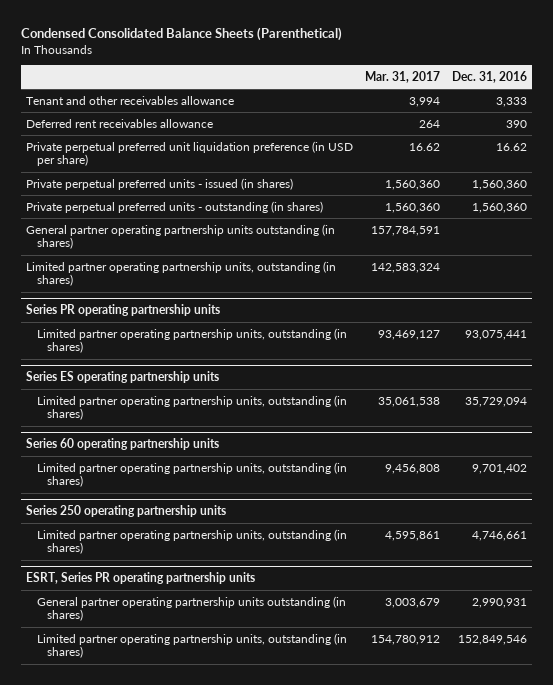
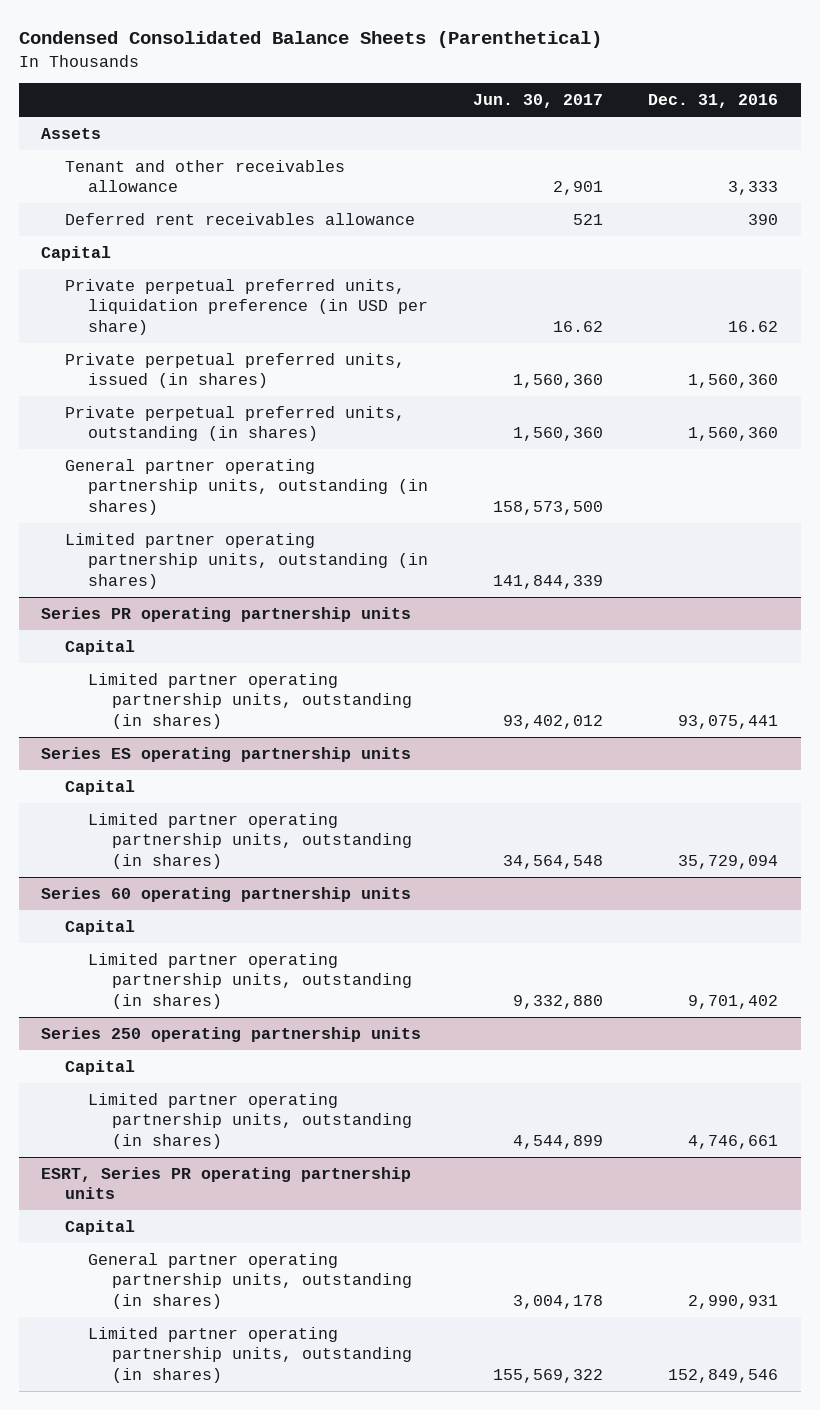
[365,70,441,83] Mar. 31, 2017 -> none
none -> [473,94,604,109] Jun. 30, 2017
none -> [41,128,102,140] Assets
none -> [41,246,112,262] Capital
[26,140,354,167] Private perpetual preferred unit liquidation preference (in USD per share) -> [64,279,429,335] Private perpetual preferred units, liquidation preference (in USD per share)
[26,177,294,190] Private perpetual preferred units - issued (in shares) -> [64,353,405,389] Private perpetual preferred units, issued (in shares)
[26,200,324,213] Private perpetual preferred units - outstanding (in shares) -> [64,406,405,442] Private perpetual preferred units, outstanding (in shares)
[26,223,336,250] General partner operating partnership units outstanding (in shares) -> [64,459,429,515] General partner operating partnership units, outstanding (in shares)
none -> [64,640,135,656] Capital
none -> [64,780,135,796] Capital
none -> [64,920,135,936] Capital
none -> [64,1060,135,1076] Capital
none -> [64,1220,135,1236] Capital
[36,595,346,622] General partner operating partnership units outstanding (in shares) -> [88,1253,412,1309] General partner operating partnership units, outstanding (in shares)

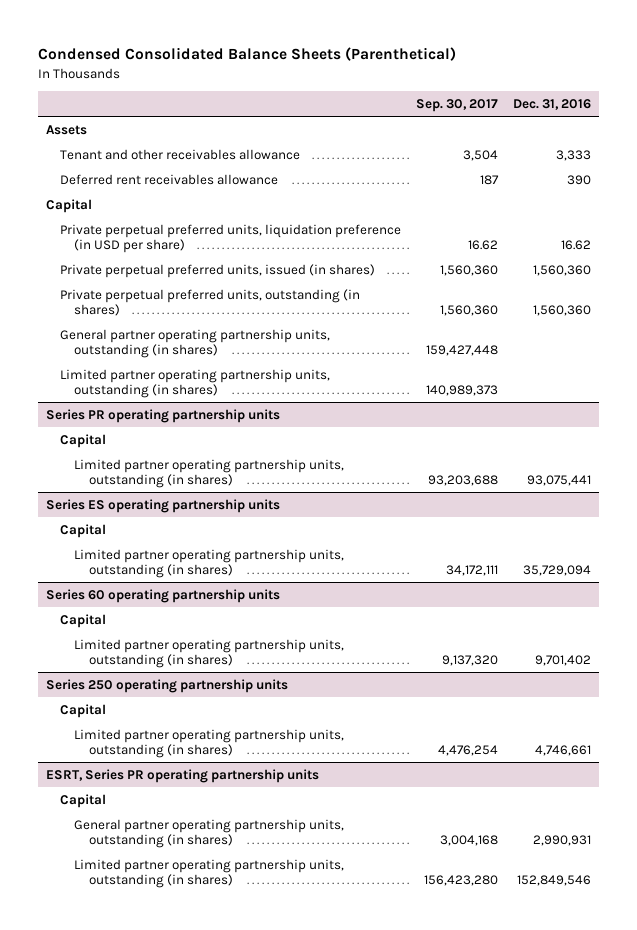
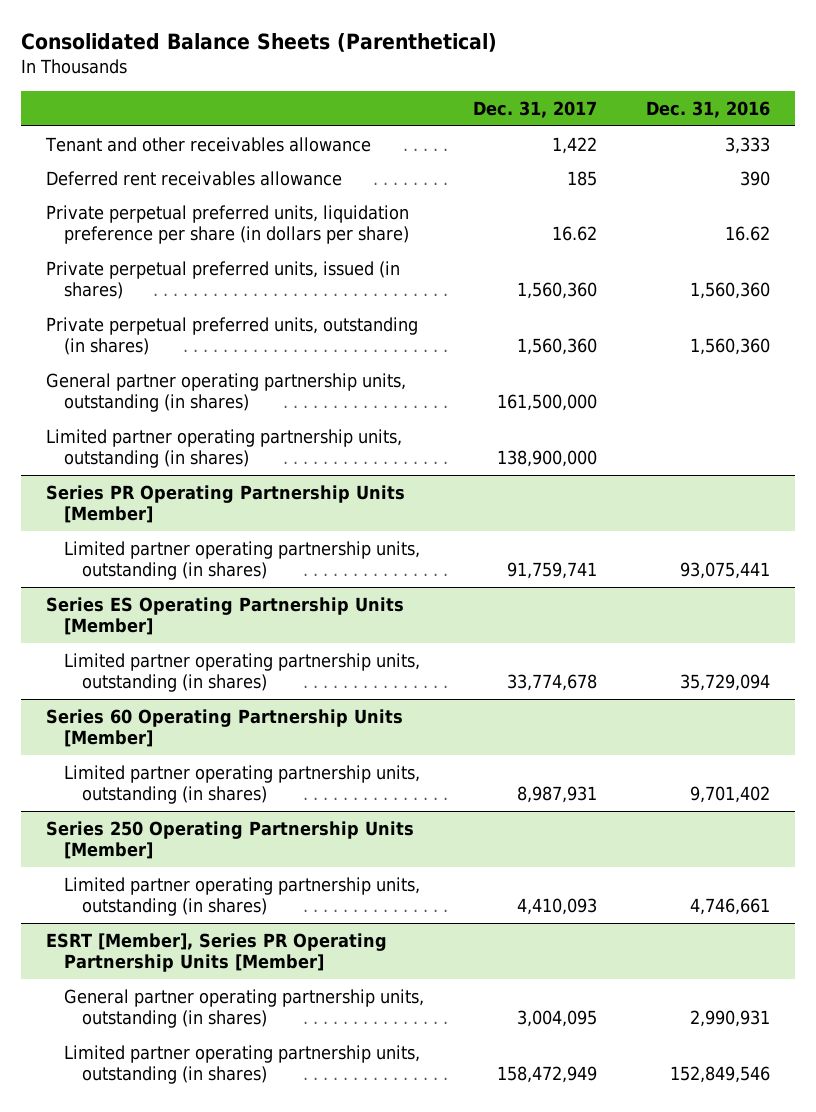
[38,47,457,62] Condensed Consolidated Balance Sheets (Parenthetical) -> [20,32,497,52] Consolidated Balance Sheets (Parenthetical)
[416,98,499,112] Sep. 30, 2017 -> none
none -> [472,100,597,118] Dec. 31, 2017
[46,124,88,135] Assets -> none
[46,198,93,213] Capital -> none
[60,223,402,254] Private perpetual preferred units, liquidation preference (in USD per share) -> [45,204,409,245] Private perpetual preferred units, liquidation preference per share (in dollars per share)
[60,433,107,448] Capital -> none
[46,408,281,423] Series PR operating partnership units -> [45,484,405,524] Series PR Operating Partnership Units [Member]
[60,523,107,538] Capital -> none
[46,498,281,513] Series ES operating partnership units -> [45,596,404,636] Series ES Operating Partnership Units [Member]
[60,613,107,628] Capital -> none
[46,588,281,603] Series 60 operating partnership units -> [45,708,403,748] Series 60 Operating Partnership Units [Member]
[60,703,107,718] Capital -> none
[46,678,289,693] Series 250 operating partnership units -> [45,820,414,860] Series 250 Operating Partnership Units [Member]
[60,793,107,808] Capital -> none
[46,768,320,783] ESRT, Series PR operating partnership units -> [45,932,387,973] ESRT [Member], Series PR Operating Partnership Units [Member]

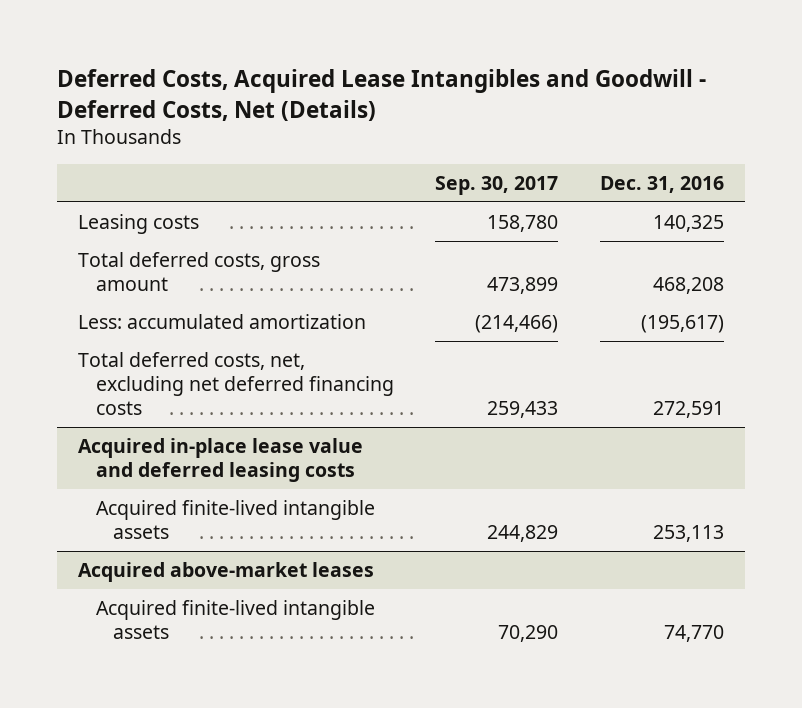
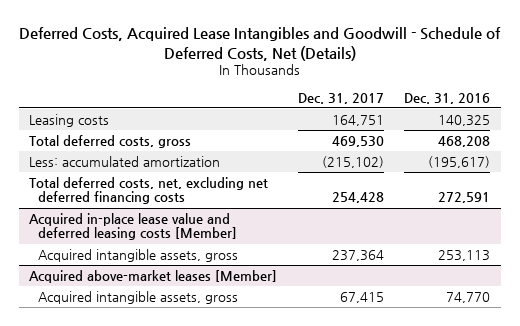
[57,69,707,121] Deferred Costs, Acquired Lease Intangibles and Goodwill - Deferred Costs, Net (Details) -> [18,27,501,61] Deferred Costs, Acquired Lease Intangibles and Goodwill - Schedule of Deferred Costs, Net (Details)
[435,175,559,195] Sep. 30, 2017 -> none
none -> [297,92,384,104] Dec. 31, 2017
[77,252,320,292] Total deferred costs, gross amount -> [29,134,192,148] Total deferred costs, gross
[77,438,363,483] Acquired in-place lease value and deferred leasing costs -> [29,212,238,241] Acquired in-place lease value and deferred leasing costs [Member]
[95,500,375,540] Acquired finite-lived intangible assets -> [38,248,239,262] Acquired intangible assets, gross
[77,562,374,583] Acquired above-market leases -> [29,269,278,283] Acquired above-market leases [Member]
[95,600,375,640] Acquired finite-lived intangible assets -> [38,290,239,304] Acquired intangible assets, gross

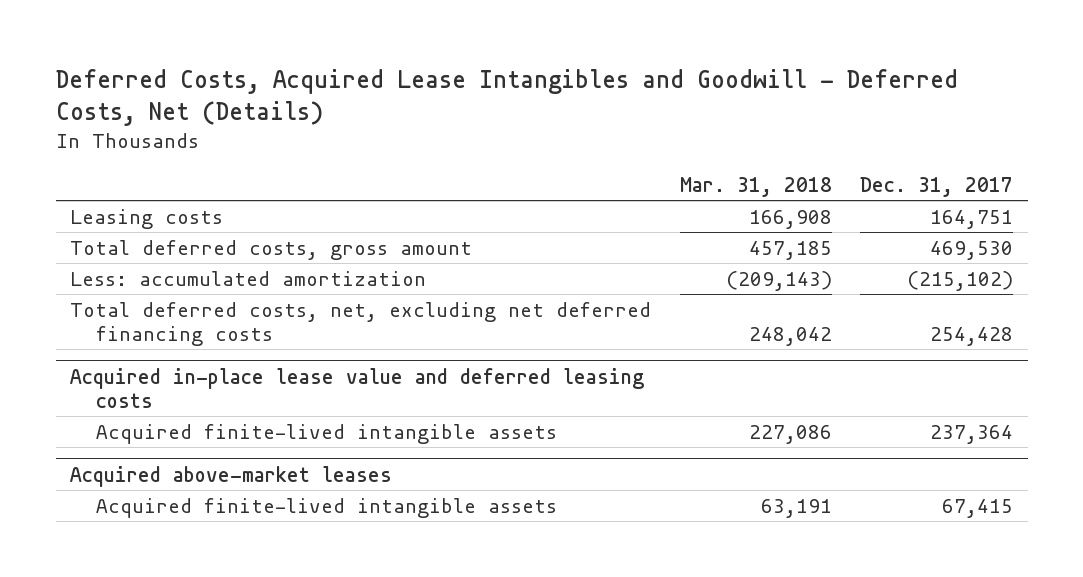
[18,27,501,61] Deferred Costs, Acquired Lease Intangibles and Goodwill - Schedule of Deferred Costs, Net (Details) -> [55,69,958,127] Deferred Costs, Acquired Lease Intangibles and Goodwill - Deferred Costs, Net (Details)
[404,92,491,104] Dec. 31, 2016 -> none
none -> [679,176,832,197] Mar. 31, 2018
[29,134,192,148] Total deferred costs, gross -> [70,239,473,260] Total deferred costs, gross amount
[29,212,238,241] Acquired in-place lease value and deferred leasing costs [Member] -> [70,367,645,408] Acquired in-place lease value and deferred leasing costs
[38,248,239,262] Acquired intangible assets, gross -> [95,423,557,444] Acquired finite-lived intangible assets
[29,269,278,283] Acquired above-market leases [Member] -> [70,465,393,487] Acquired above-market leases
[38,290,239,304] Acquired intangible assets, gross -> [95,497,557,518] Acquired finite-lived intangible assets

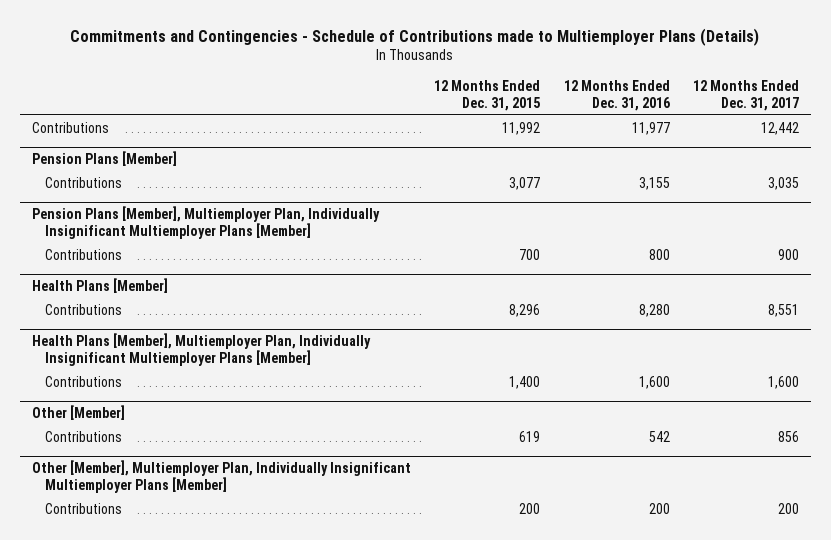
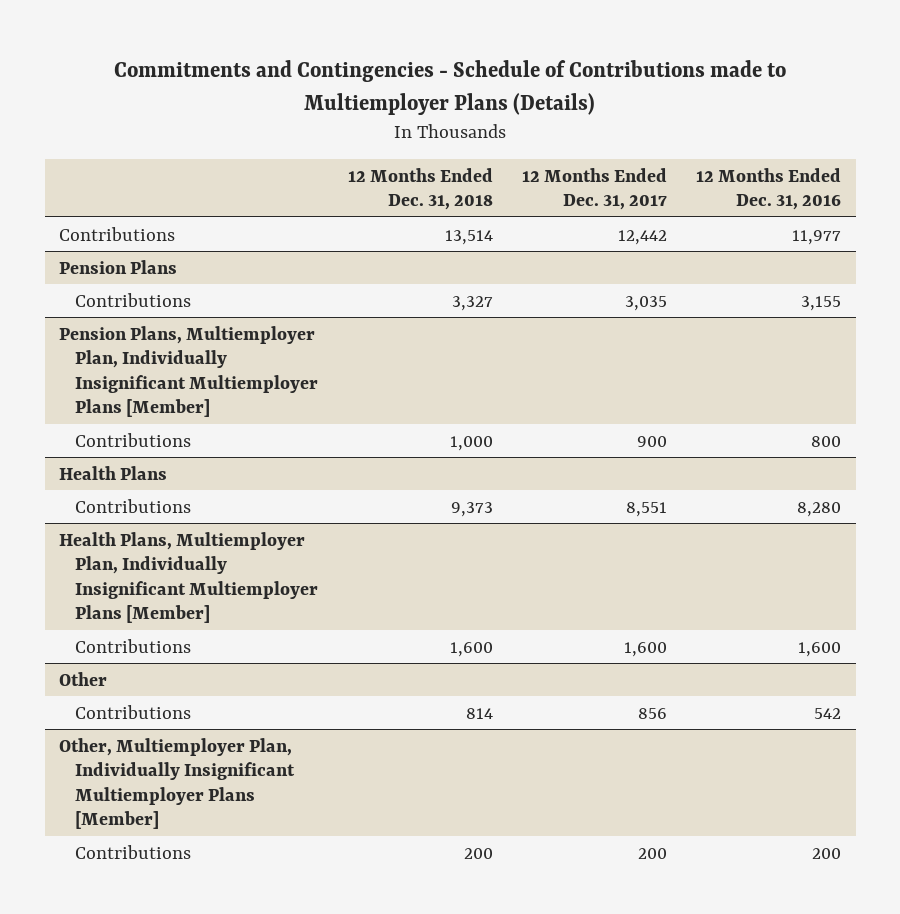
[434,79,541,111] 12 Months Ended Dec. 31, 2015 -> none
none -> [347,167,493,211] 12 Months Ended Dec. 31, 2018
[31,151,177,167] Pension Plans [Member] -> [59,259,178,274] Pension Plans
[31,206,380,240] Pension Plans [Member], Multiemployer Plan, Individually Insignificant Multiemployer Plans [Member] -> [59,325,319,418] Pension Plans, Multiemployer Plan, Individually Insignificant Multiemployer Plans [Member]
[31,278,168,294] Health Plans [Member] -> [59,465,168,480] Health Plans
[31,333,371,367] Health Plans [Member], Multiemployer Plan, Individually Insignificant Multiemployer Plans [Member] -> [59,531,319,624] Health Plans, Multiemployer Plan, Individually Insignificant Multiemployer Plans [Member]
[31,405,125,421] Other [Member] -> [59,671,108,686] Other
[31,460,411,494] Other [Member], Multiemployer Plan, Individually Insignificant Multiemployer Plans [Member] -> [59,737,296,830] Other, Multiemployer Plan, Individually Insignificant Multiemployer Plans [Member]

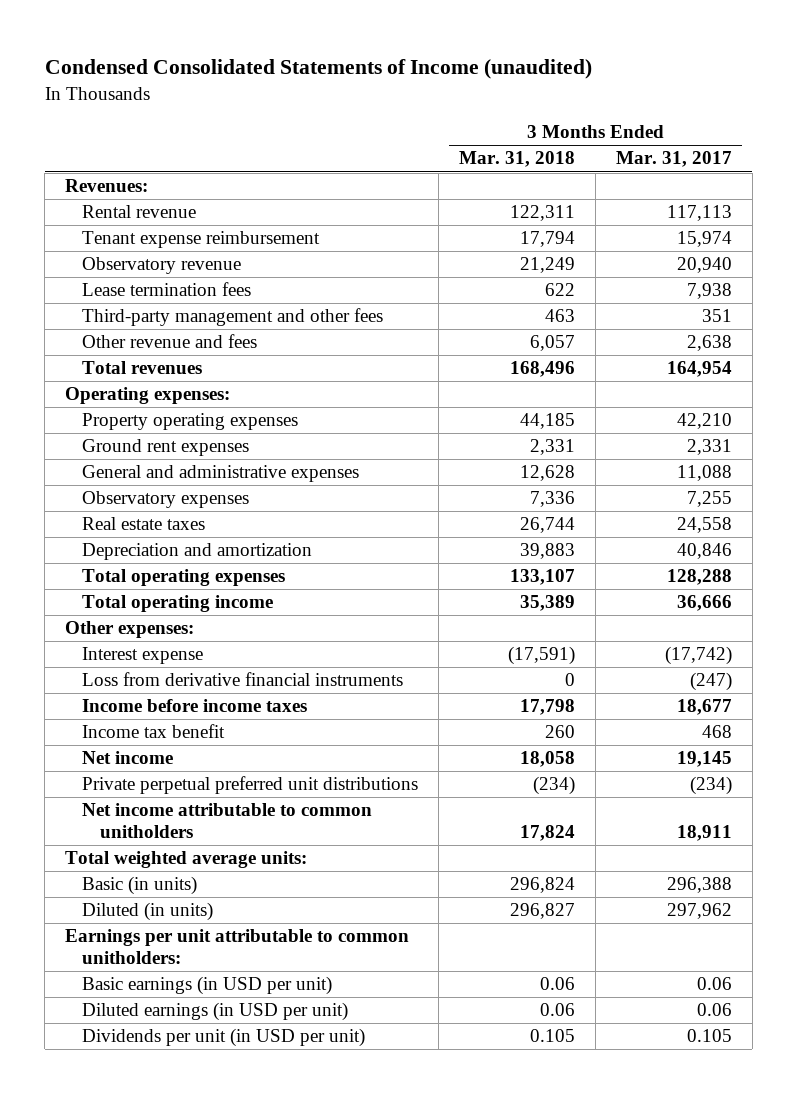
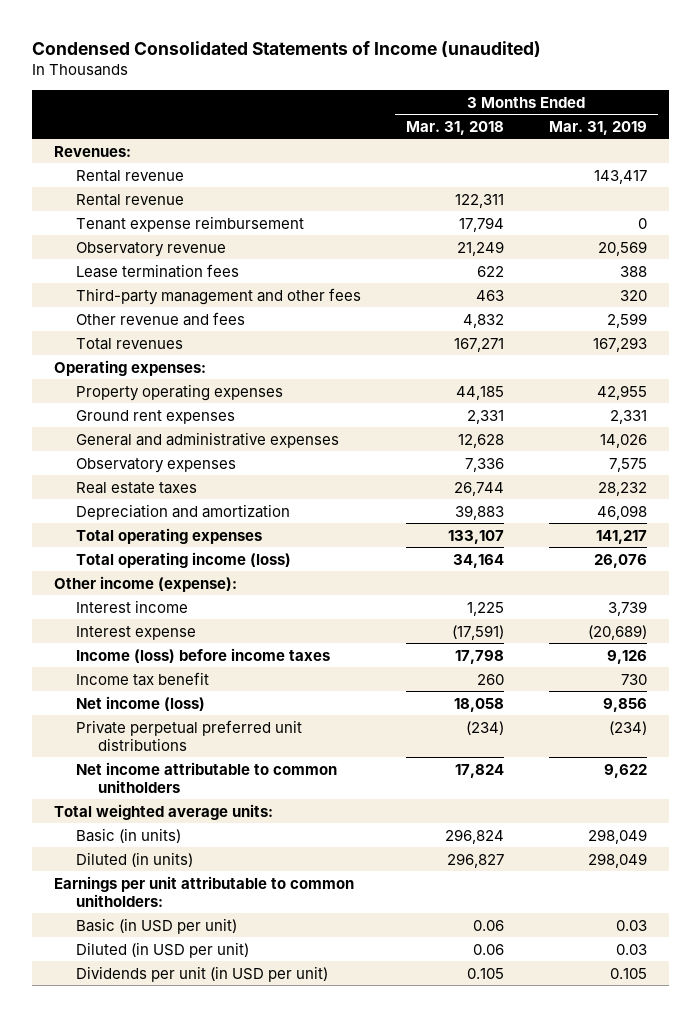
[615,151,732,168] Mar. 31, 2017 -> none
none -> [548,120,647,135] Mar. 31, 2019
none -> [76,169,185,182] Rental revenue
[530,335,576,352] 6,057 -> [462,313,504,328] 4,832
[510,361,576,378] 168,496 -> [453,337,504,352] 167,271
[82,595,274,613] Total operating income -> [76,551,292,568] Total operating income (loss)
[520,595,576,612] 35,389 -> [452,553,504,568] 34,164
[65,621,195,639] Other expenses: -> [53,575,237,592] Other income (expense):
none -> [76,599,189,613] Interest income
[82,672,404,687] Loss from derivative financial instruments -> none
[82,699,308,713] Income before income taxes -> [76,647,331,663] Income (loss) before income taxes
[82,751,174,765] Net income -> [76,695,206,711] Net income (loss)
[82,976,333,996] Basic earnings (in USD per unit) -> [76,917,238,934] Basic (in USD per unit)
[82,1002,349,1022] Diluted earnings (in USD per unit) -> [76,941,250,958] Diluted (in USD per unit)

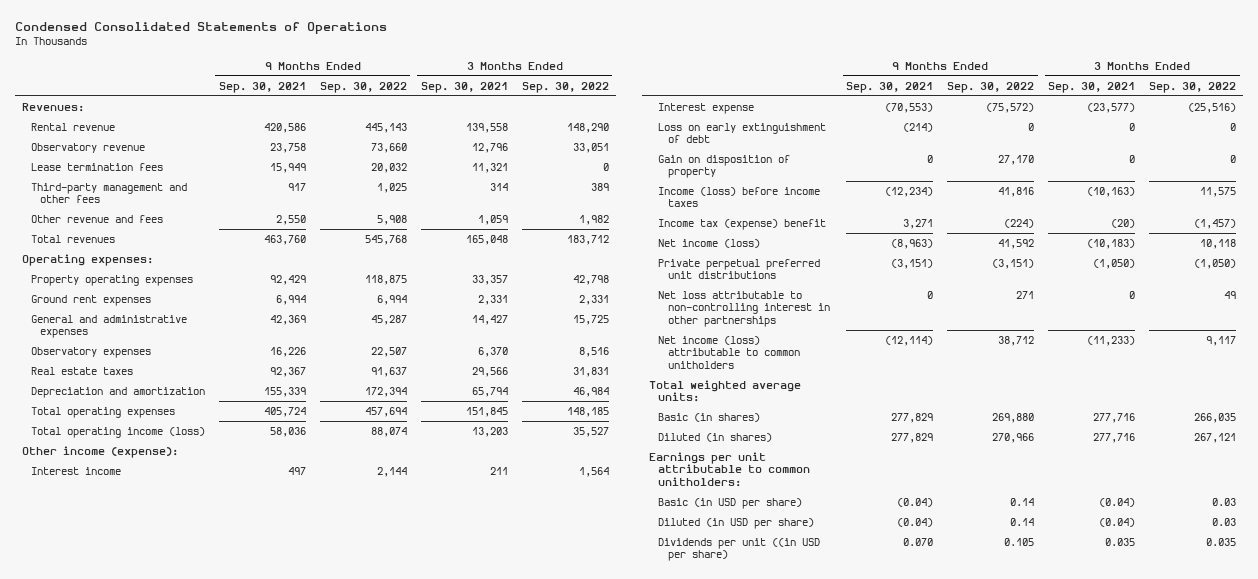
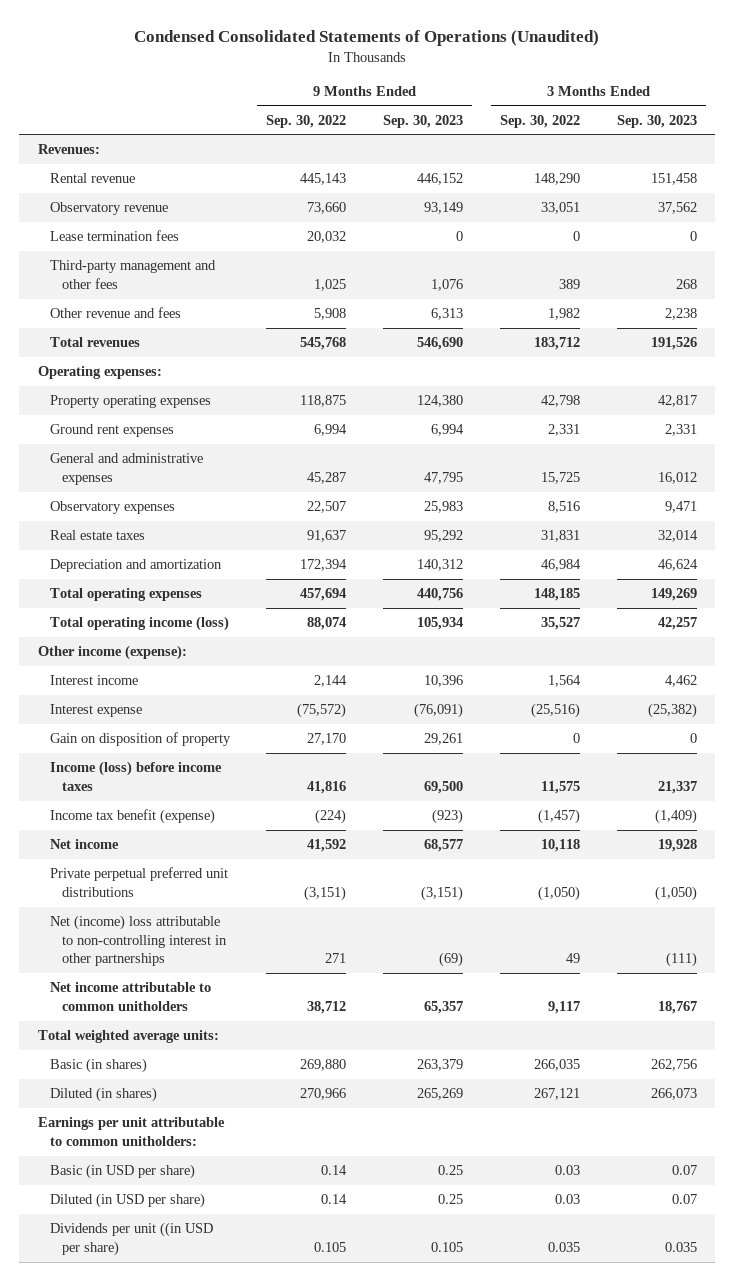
[14,21,387,34] Condensed Consolidated Statements of Operations -> [134,29,600,46] Condensed Consolidated Statements of Operations (Unaudited)
[218,81,306,93] Sep. 30, 2021 -> none
[420,81,508,93] Sep. 30, 2021 -> none
none -> [383,114,464,128] Sep. 30, 2023
none -> [616,114,697,128] Sep. 30, 2023
[658,122,827,144] Loss on early extinguishment of debt -> none
[658,218,827,230] Income tax (expense) benefit -> [49,809,215,825] Income tax benefit (expense)
[658,238,761,248] Net income (loss) -> [49,839,119,850] Net income
[658,290,830,327] Net loss attributable to non-controlling interest in other partnerships -> [49,915,227,967] Net (income) loss attributable to non-controlling interest in other partnerships
[658,335,800,369] Net income (loss) attributable to common unitholders -> [49,982,211,1011] Net income attributable to common unitholders

